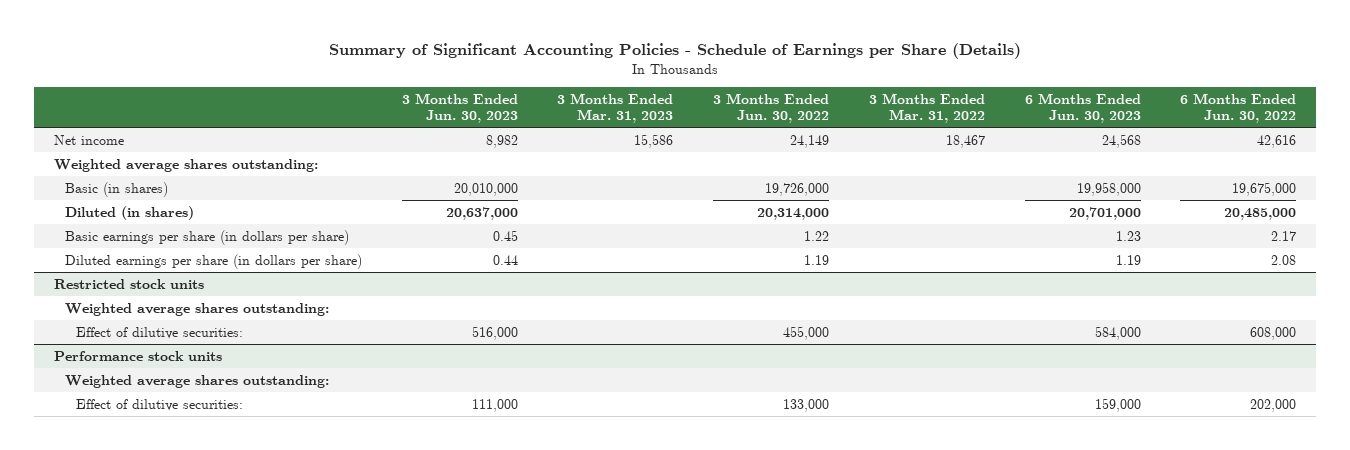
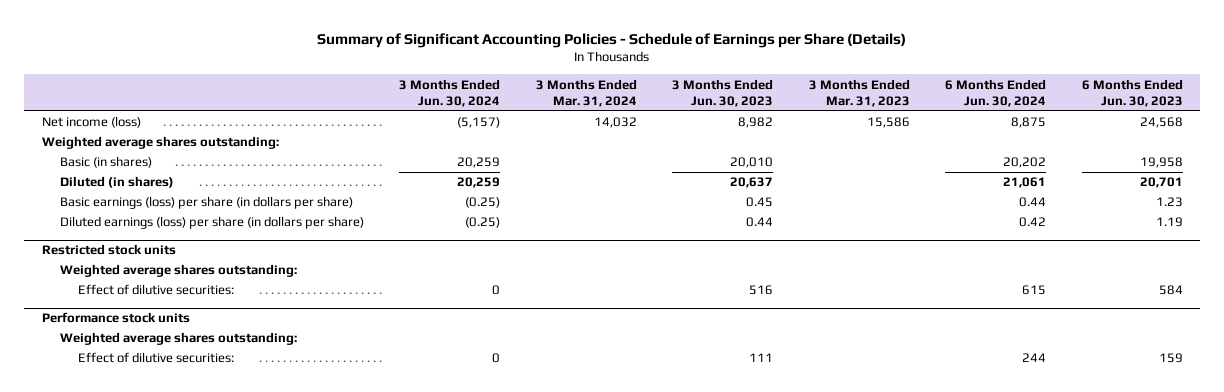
[713,93,830,124] 3 Months Ended Jun. 30, 2022 -> none
[868,93,985,124] 3 Months Ended Mar. 31, 2022 -> none
[1180,93,1297,124] 6 Months Ended Jun. 30, 2022 -> none
none -> [399,78,501,107] 3 Months Ended Jun. 30, 2024
none -> [535,78,637,107] 3 Months Ended Mar. 31, 2024
none -> [945,78,1047,107] 6 Months Ended Jun. 30, 2024
[53,134,124,145] Net income -> [41,116,141,129] Net income (loss)
[453,182,518,196] 20,010,000 -> [730,157,774,169] 20,010
[1076,181,1141,196] 19,958,000 -> [1139,157,1183,169] 19,958
[445,206,518,220] 20,637,000 -> [730,177,774,189] 20,637
[1068,206,1141,220] 20,701,000 -> [1139,177,1183,189] 20,701
[64,229,349,245] Basic earnings per share (in dollars per share) -> [59,196,353,210] Basic earnings (loss) per share (in dollars per share)
[64,253,362,269] Diluted earnings per share (in dollars per share) -> [59,216,364,230] Diluted earnings (loss) per share (in dollars per share)
[471,325,518,340] 516,000 -> [749,285,774,296] 516
[1094,325,1141,340] 584,000 -> [1158,285,1183,296] 584
[471,398,518,412] 111,000 -> [749,353,774,363] 111
[1094,397,1141,412] 159,000 -> [1158,353,1183,364] 159

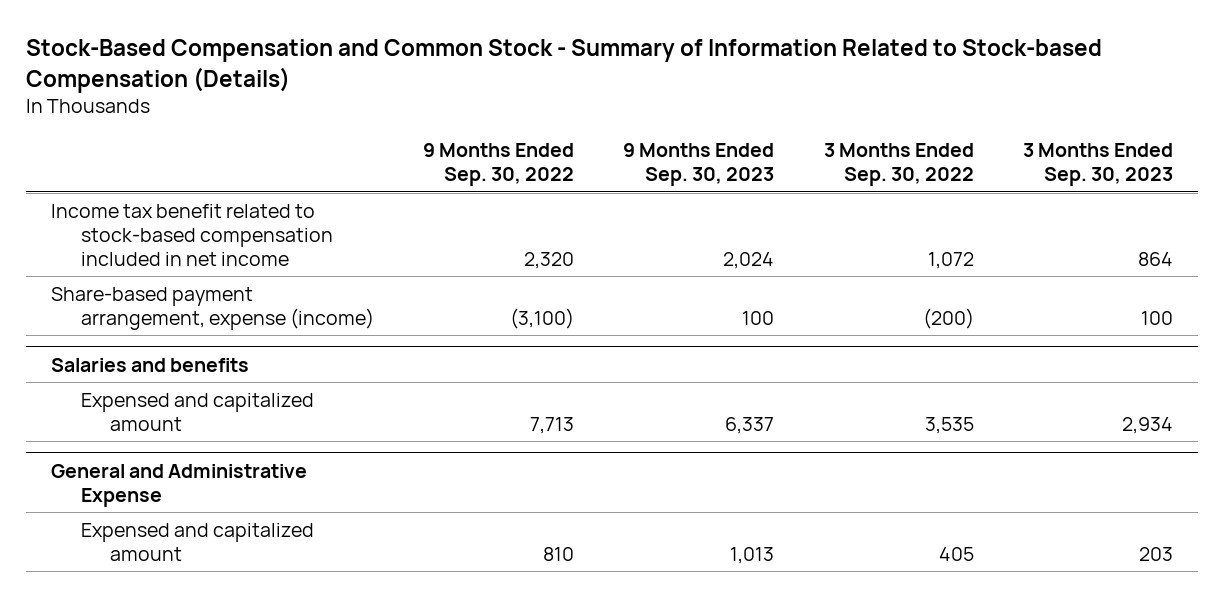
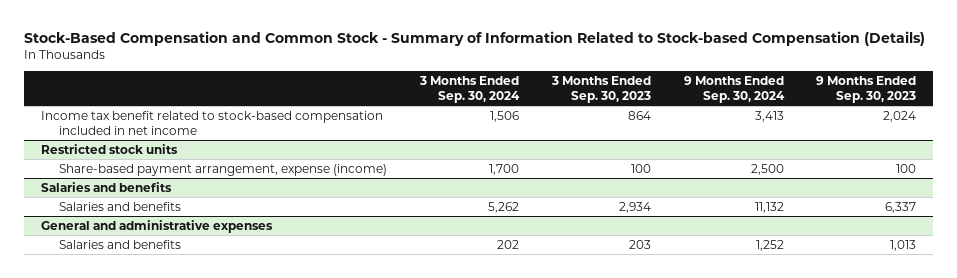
[422,143,574,187] 9 Months Ended Sep. 30, 2022 -> none
[823,143,974,187] 3 Months Ended Sep. 30, 2022 -> none
none -> [419,76,521,103] 3 Months Ended Sep. 30, 2024
none -> [683,76,785,103] 9 Months Ended Sep. 30, 2024
none -> [40,143,178,154] Restricted stock units
[80,392,314,431] Expensed and capitalized amount -> [59,201,182,211] Salaries and benefits
[50,463,307,507] General and Administrative Expense -> [40,219,273,233] General and administrative expenses
[80,522,314,561] Expensed and capitalized amount -> [59,239,182,249] Salaries and benefits

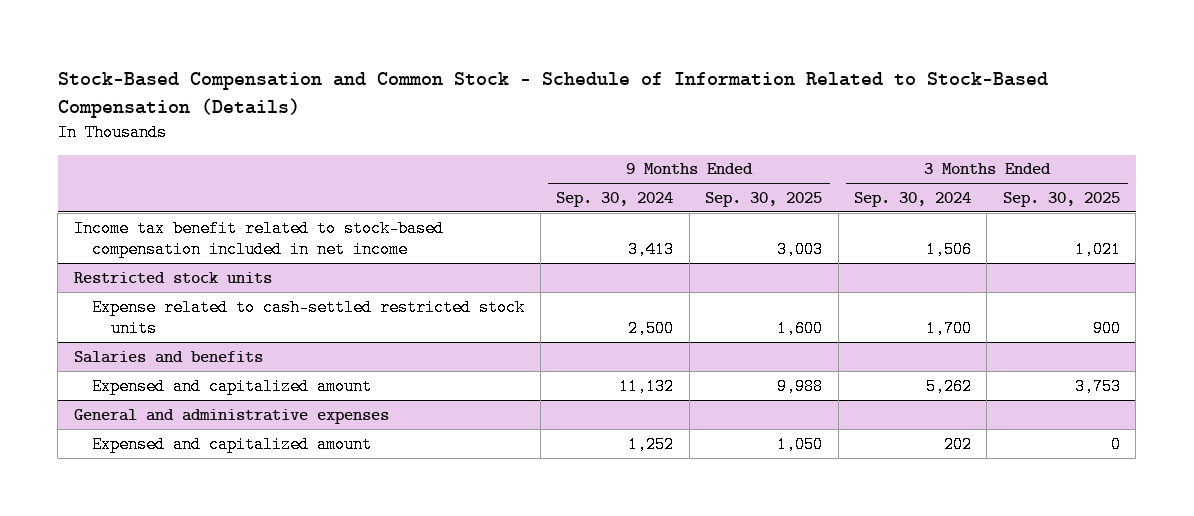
[24,30,926,46] Stock-Based Compensation and Common Stock - Summary of Information Related to Stock-based Compensation (Details) -> [57,72,1048,118] Stock-Based Compensation and Common Stock - Schedule of Information Related to Stock-Based Compensation (Details)
[550,76,651,103] 3 Months Ended Sep. 30, 2023 -> none
[816,76,917,103] 9 Months Ended Sep. 30, 2023 -> none
none -> [705,191,823,207] Sep. 30, 2025
none -> [1002,191,1120,207] Sep. 30, 2025
[59,163,388,176] Share-based payment arrangement, expense (income) -> [92,298,526,338] Expense related to cash-settled restricted stock units
[59,201,182,211] Salaries and benefits -> [92,377,373,395] Expensed and capitalized amount
[59,239,182,249] Salaries and benefits -> [92,435,373,453] Expensed and capitalized amount

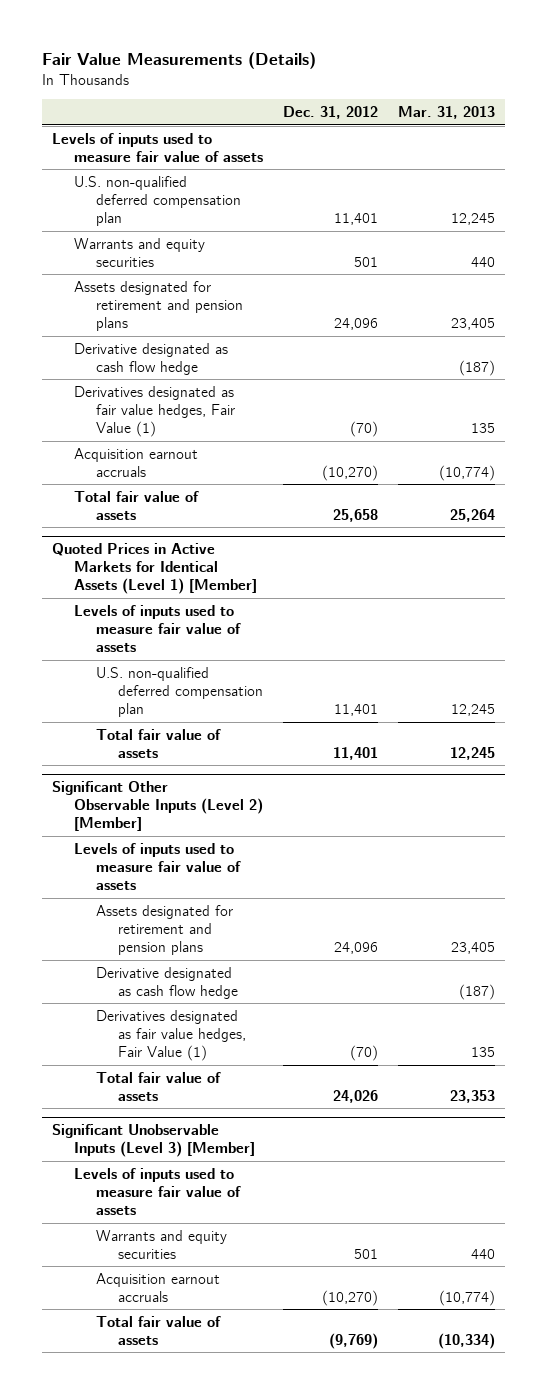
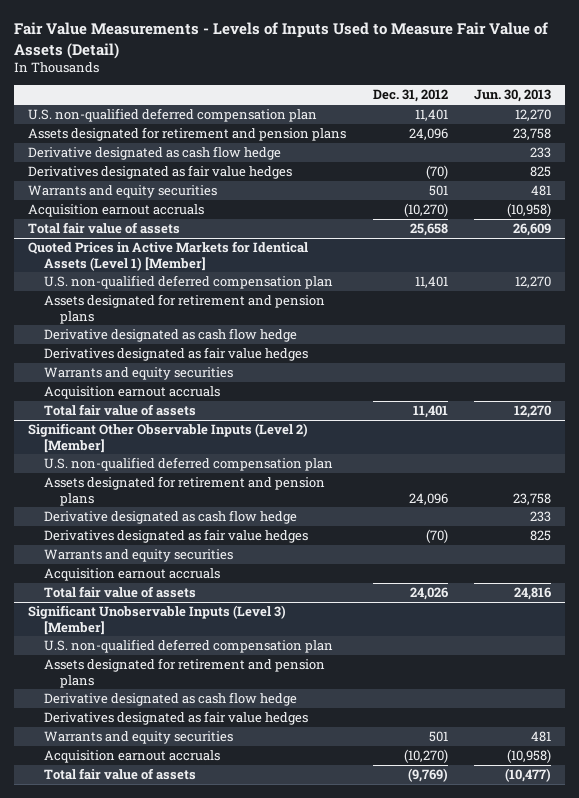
[42,51,317,69] Fair Value Measurements (Details) -> [14,22,549,59] Fair Value Measurements - Levels of Inputs Used to Measure Fair Value of Assets (Detail)
[397,106,495,120] Mar. 31, 2013 -> none
none -> [474,89,552,103] Jun. 30, 2013
[52,132,263,162] Levels of inputs used to measure fair value of assets -> none
[73,385,235,438] Derivatives designated as fair value hedges, Fair Value (1) -> [27,165,292,180] Derivatives designated as fair value hedges
[73,237,205,267] Warrants and equity securities -> [27,185,217,199] Warrants and equity securities
[73,604,241,653] Levels of inputs used to measure fair value of assets -> none
none -> [43,294,325,324] Assets designated for retirement and pension plans
none -> [43,328,297,343] Derivative designated as cash flow hedge
none -> [43,347,308,362] Derivatives designated as fair value hedges
none -> [43,367,233,381] Warrants and equity securities
none -> [43,386,220,400] Acquisition earnout accruals
[73,842,241,891] Levels of inputs used to measure fair value of assets -> none
none -> [43,457,333,472] U.S. non-qualified deferred compensation plan
[95,1009,246,1062] Derivatives designated as fair value hedges, Fair Value (1) -> [43,529,308,544] Derivatives designated as fair value hedges
none -> [43,549,233,563] Warrants and equity securities
none -> [43,568,220,582] Acquisition earnout accruals
[73,1167,241,1216] Levels of inputs used to measure fair value of assets -> none
none -> [43,639,333,654] U.S. non-qualified deferred compensation plan
none -> [43,658,325,688] Assets designated for retirement and pension plans
none -> [43,692,297,707] Derivative designated as cash flow hedge
none -> [43,711,308,726] Derivatives designated as fair value hedges

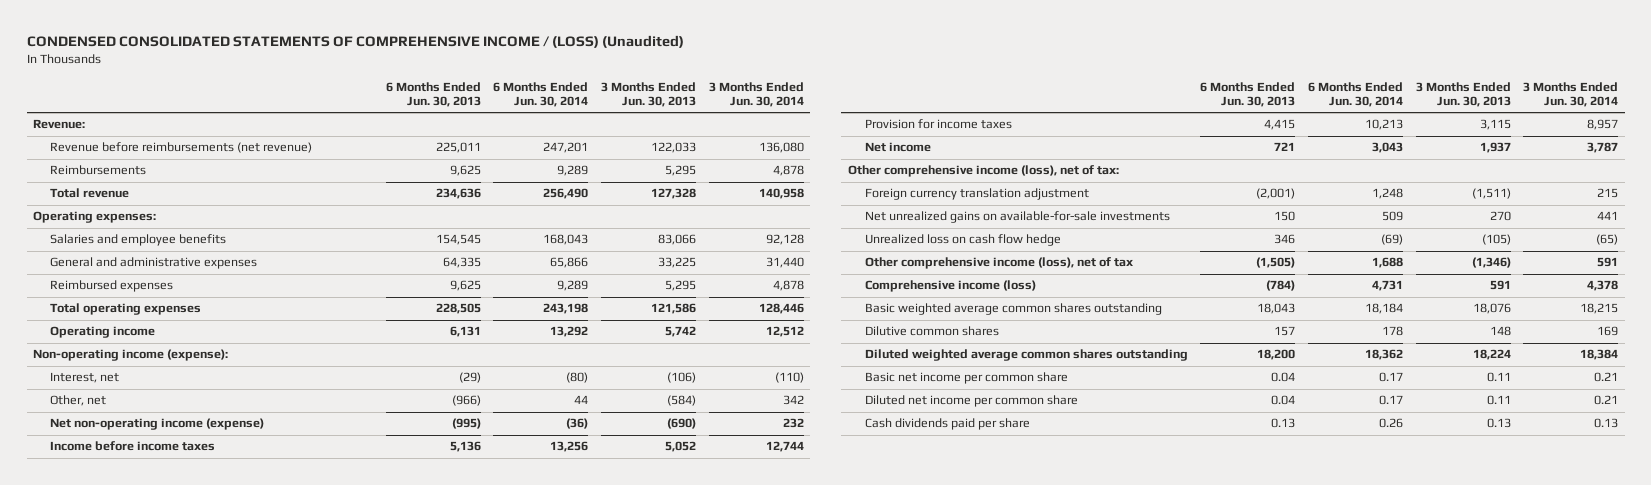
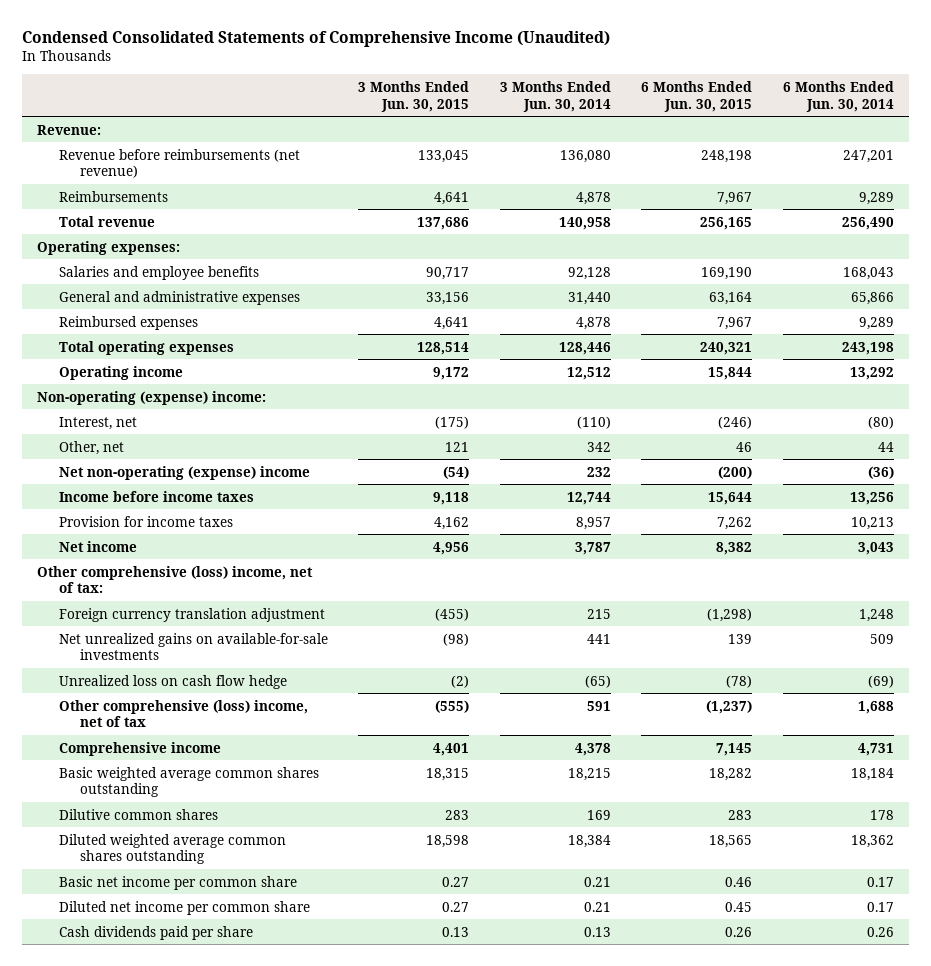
[26,34,684,48] CONDENSED CONSOLIDATED STATEMENTS OF COMPREHENSIVE INCOME / (LOSS) (Unaudited) -> [21,30,610,47] Condensed Consolidated Statements of Comprehensive Income (Unaudited)
[385,81,481,108] 6 Months Ended Jun. 30, 2013 -> none
[600,81,696,108] 3 Months Ended Jun. 30, 2013 -> none
none -> [358,81,470,112] 3 Months Ended Jun. 30, 2015
none -> [641,81,753,112] 6 Months Ended Jun. 30, 2015
[32,349,228,362] Non-operating income (expense): -> [37,390,267,405] Non-operating (expense) income:
[49,418,264,431] Net non-operating income (expense) -> [58,465,310,480] Net non-operating (expense) income
[847,165,1119,178] Other comprehensive income (loss), net of tax: -> [37,565,314,594] Other comprehensive (loss) income, net of tax:
[864,257,1133,270] Other comprehensive income (loss), net of tax -> [58,699,308,728] Other comprehensive (loss) income, net of tax
[864,280,1036,293] Comprehensive income (loss) -> [58,741,221,756] Comprehensive income

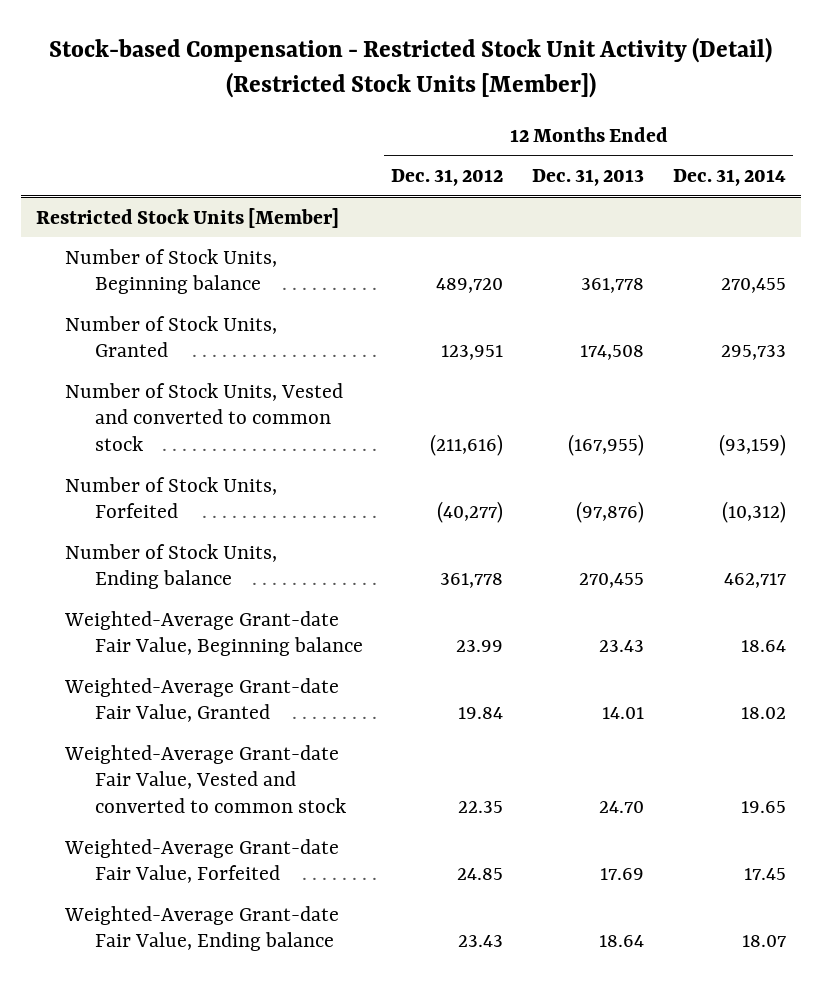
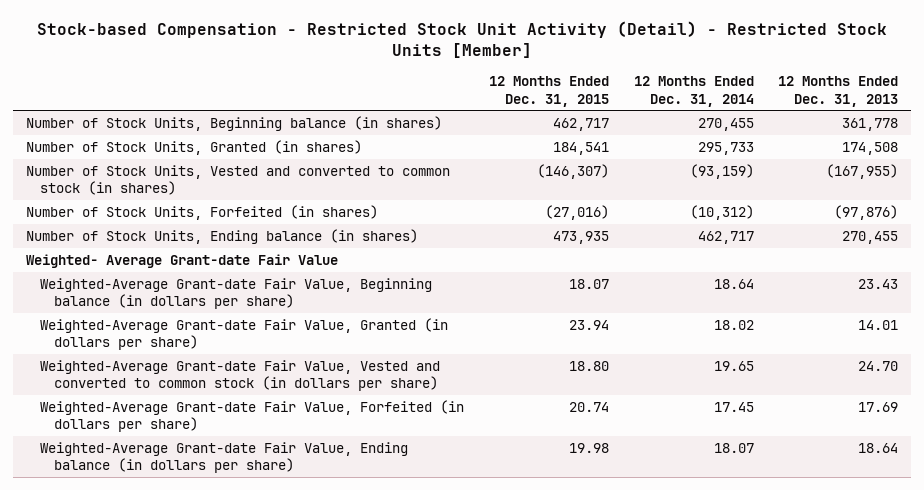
[48,36,772,99] Stock-based Compensation - Restricted Stock Unit Activity (Detail) (Restricted Stock Units [Member]) -> [37,20,888,58] Stock-based Compensation - Restricted Stock Unit Activity (Detail) - Restricted Stock Units [Member]
[391,169,504,187] Dec. 31, 2012 -> none
none -> [488,76,609,107] 12 Months Ended Dec. 31, 2015
[35,207,339,228] Restricted Stock Units [Member] -> none
[65,248,278,295] Number of Stock Units, Beginning balance -> [25,115,442,131] Number of Stock Units, Beginning balance (in shares)
[65,315,278,358] Number of Stock Units, Granted -> [25,139,362,155] Number of Stock Units, Granted (in shares)
[65,382,344,451] Number of Stock Units, Vested and converted to common stock -> [25,164,450,196] Number of Stock Units, Vested and converted to common stock (in shares)
[65,476,278,519] Number of Stock Units, Forfeited -> [25,204,378,220] Number of Stock Units, Forfeited (in shares)
[65,543,278,590] Number of Stock Units, Ending balance -> [25,228,418,244] Number of Stock Units, Ending balance (in shares)
none -> [25,253,338,268] Weighted- Average Grant-date Fair Value
[64,610,363,657] Weighted-Average Grant-date Fair Value, Beginning balance -> [39,277,432,310] Weighted-Average Grant-date Fair Value, Beginning balance (in dollars per share)
[64,677,340,723] Weighted-Average Grant-date Fair Value, Granted -> [39,317,448,351] Weighted-Average Grant-date Fair Value, Granted (in dollars per share)
[64,744,346,813] Weighted-Average Grant-date Fair Value, Vested and converted to common stock -> [39,359,440,392] Weighted-Average Grant-date Fair Value, Vested and converted to common stock (in dollars per share)
[64,838,340,884] Weighted-Average Grant-date Fair Value, Forfeited -> [39,399,464,433] Weighted-Average Grant-date Fair Value, Forfeited (in dollars per share)
[64,905,340,952] Weighted-Average Grant-date Fair Value, Ending balance -> [39,441,408,474] Weighted-Average Grant-date Fair Value, Ending balance (in dollars per share)

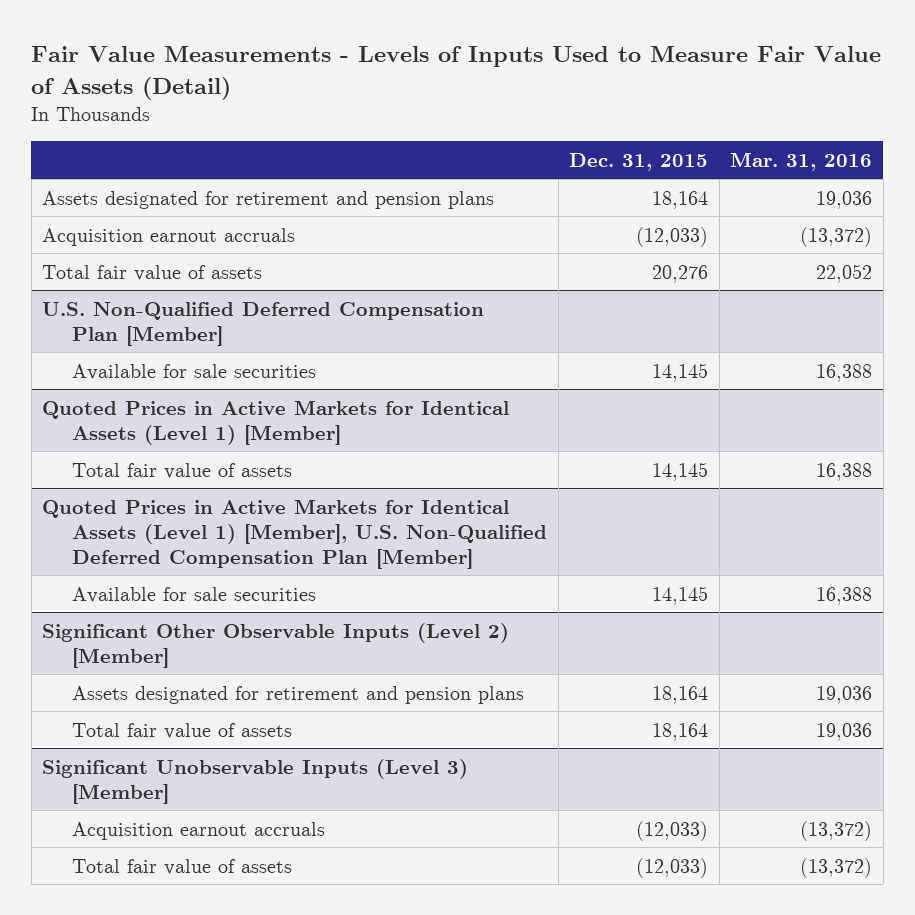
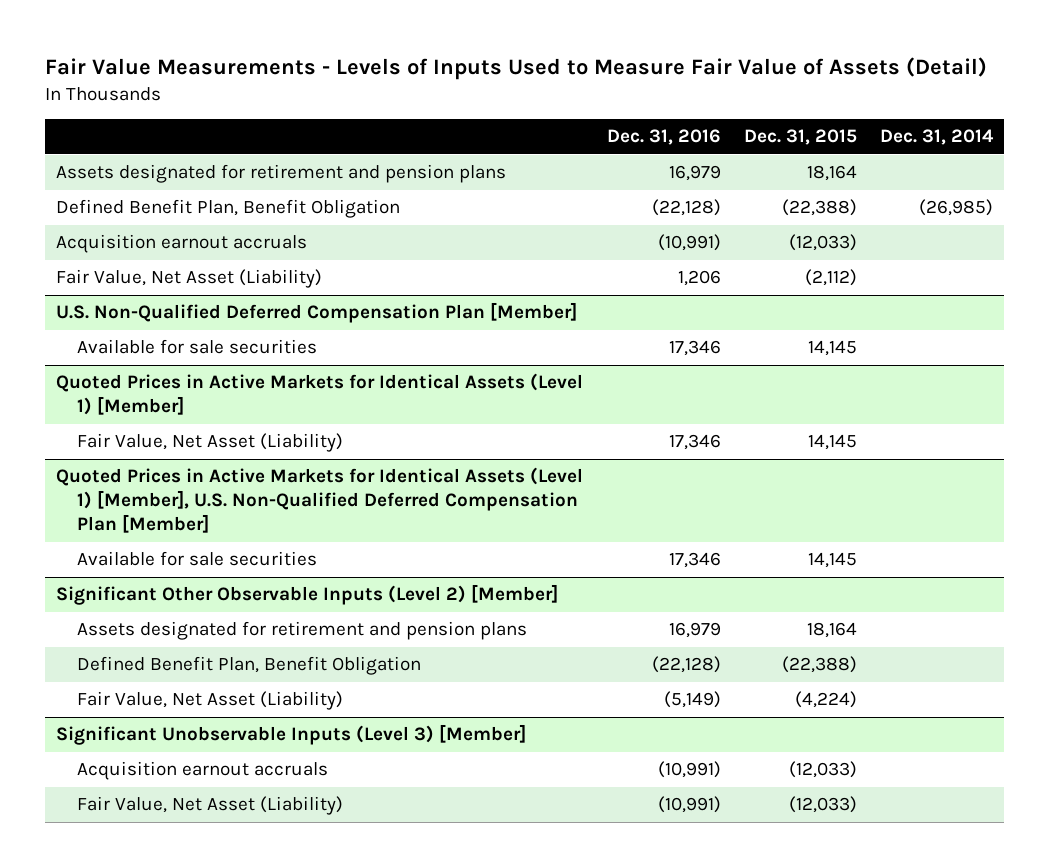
[730,151,873,171] Mar. 31, 2016 -> none
none -> [606,129,721,146] Dec. 31, 2016
none -> [879,129,994,146] Dec. 31, 2014
none -> [56,199,401,219] Defined Benefit Plan, Benefit Obligation
[42,264,263,281] Total fair value of assets -> [56,269,323,289] Fair Value, Net Asset (Liability)
[652,264,709,283] 20,276 -> [804,269,857,287] (2,112)
[72,462,293,479] Total fair value of assets -> [76,433,343,453] Fair Value, Net Asset (Liability)
none -> [76,656,421,676] Defined Benefit Plan, Benefit Obligation
[72,722,293,739] Total fair value of assets -> [76,691,343,711] Fair Value, Net Asset (Liability)
[652,722,709,741] 18,164 -> [794,691,857,709] (4,224)
[72,858,293,875] Total fair value of assets -> [76,796,343,816] Fair Value, Net Asset (Liability)

